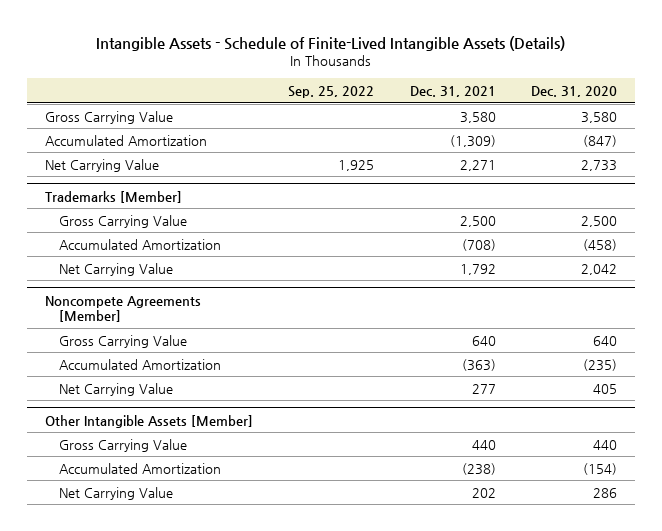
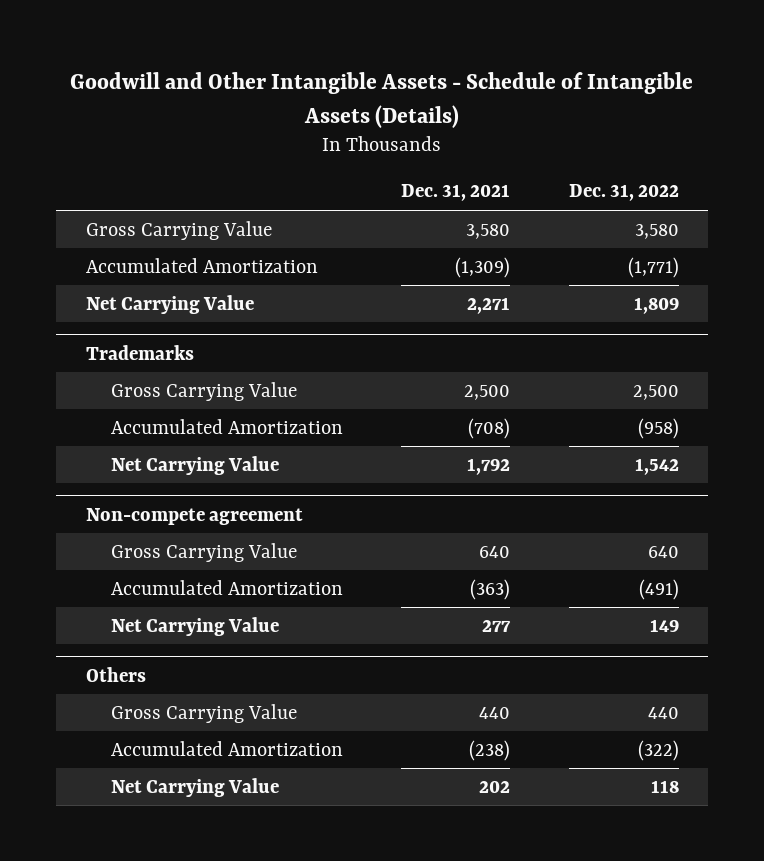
[96,35,566,51] Intangible Assets - Schedule of Finite-Lived Intangible Assets (Details) -> [70,72,694,128] Goodwill and Other Intangible Assets - Schedule of Intangible Assets (Details)
[288,86,375,99] Sep. 25, 2022 -> none
[531,86,618,98] Dec. 31, 2020 -> none
none -> [568,184,679,202] Dec. 31, 2022
[44,190,182,203] Trademarks [Member] -> [85,344,194,360] Trademarks
[44,295,201,323] Noncompete Agreements [Member] -> none
none -> [85,507,303,525] Non-compete agreement
[44,414,253,428] Other Intangible Assets [Member] -> [85,666,146,682] Others

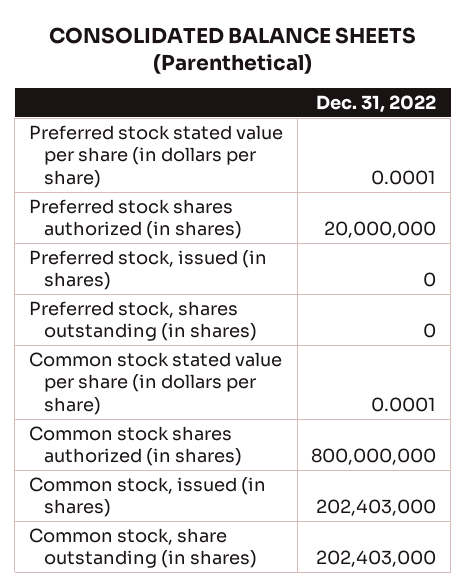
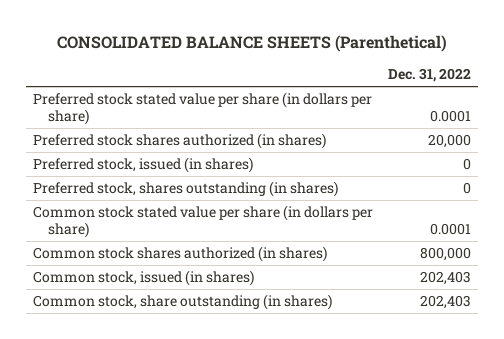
[324,221,437,239] 20,000,000 -> [427,134,471,149] 20,000
[311,448,437,466] 800,000,000 -> [419,247,471,262] 800,000
[316,499,437,517] 202,403,000 -> [419,271,471,286] 202,403
[316,550,437,568] 202,403,000 -> [419,295,471,310] 202,403

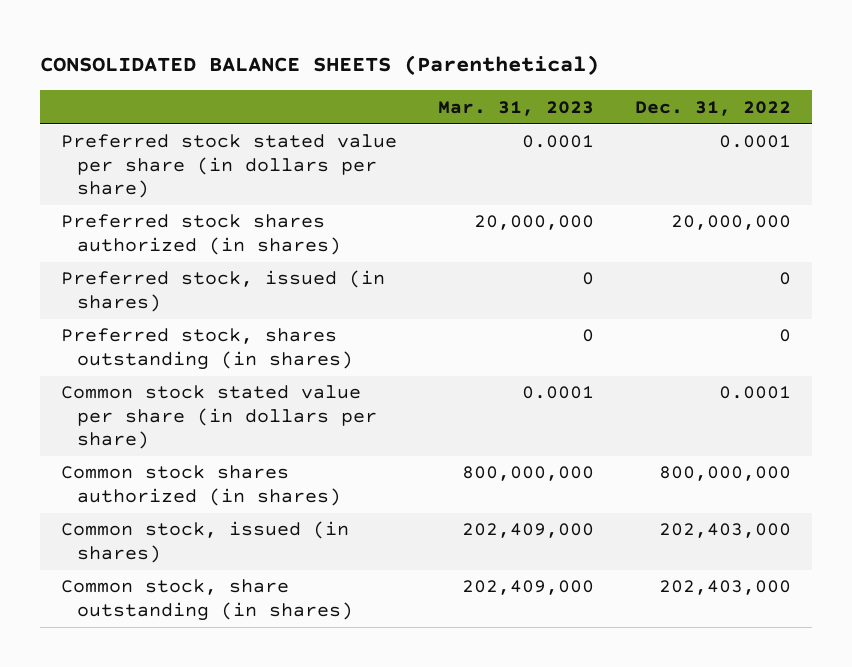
none -> [437,100,594,116] Mar. 31, 2023
[427,134,471,149] 20,000 -> [671,215,792,231] 20,000,000
[419,247,471,262] 800,000 -> [659,466,792,482] 800,000,000
[419,271,471,286] 202,403 -> [659,523,792,539] 202,403,000
[419,295,471,310] 202,403 -> [659,580,792,596] 202,403,000

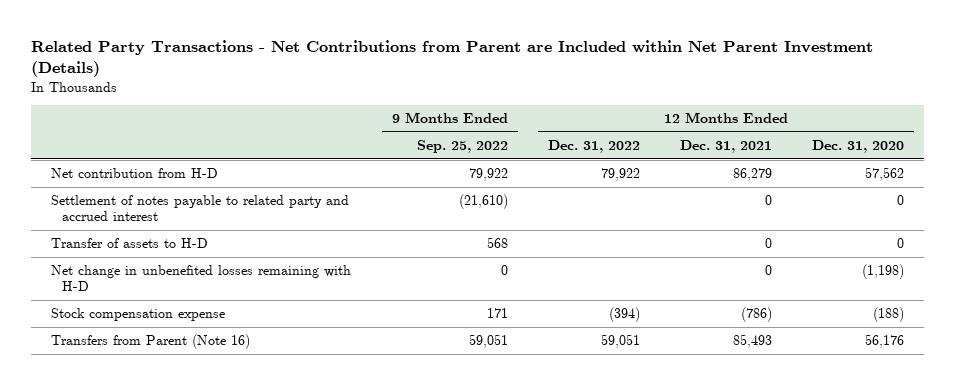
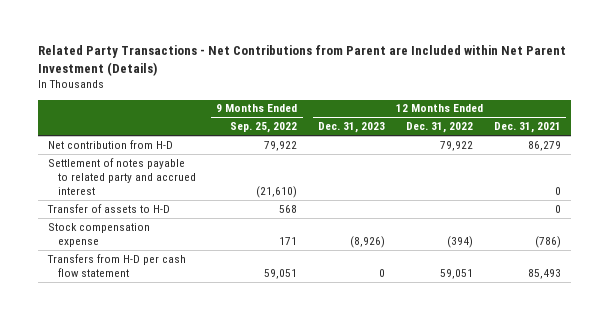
[811,139,904,153] Dec. 31, 2020 -> none
none -> [318,122,386,134] Dec. 31, 2023
[51,265,352,292] Net change in unbenefited losses remaining with H-D -> none
[51,334,251,350] Transfers from Parent (Note 16) -> [46,253,186,277] Transfers from H-D per cash flow statement

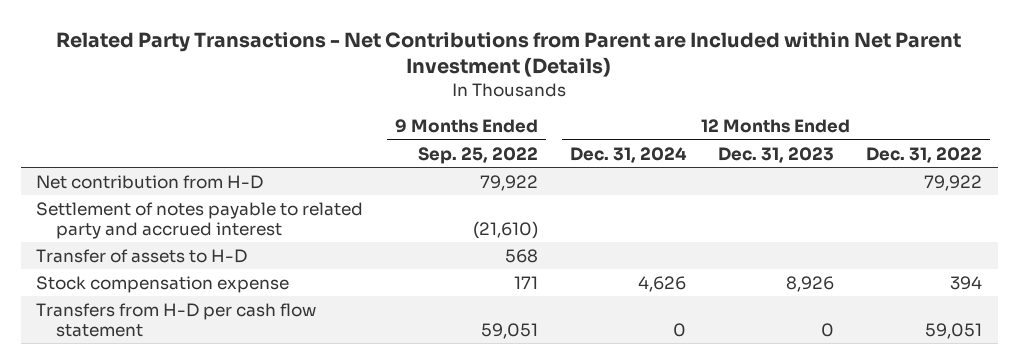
[493,122,561,134] Dec. 31, 2021 -> none
none -> [570,146,688,163] Dec. 31, 2024
[350,235,386,248] (8,926) -> [785,275,834,292] 8,926
[447,235,474,248] (394) -> [949,275,982,290] 394

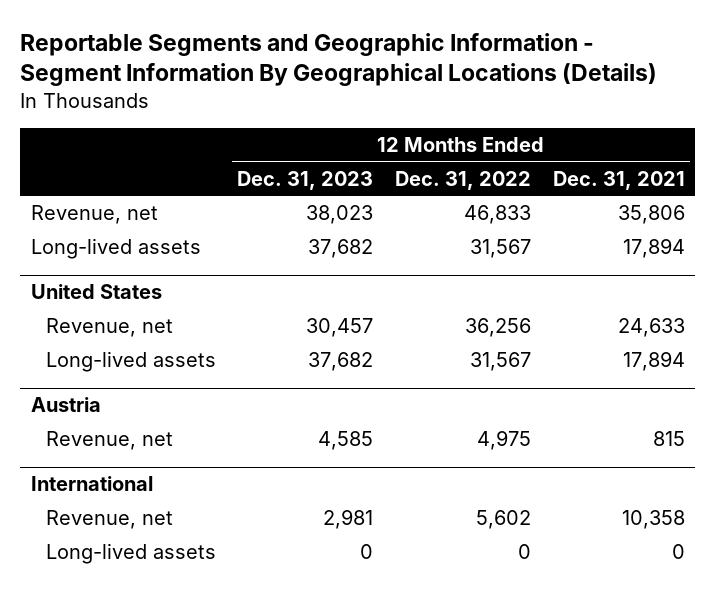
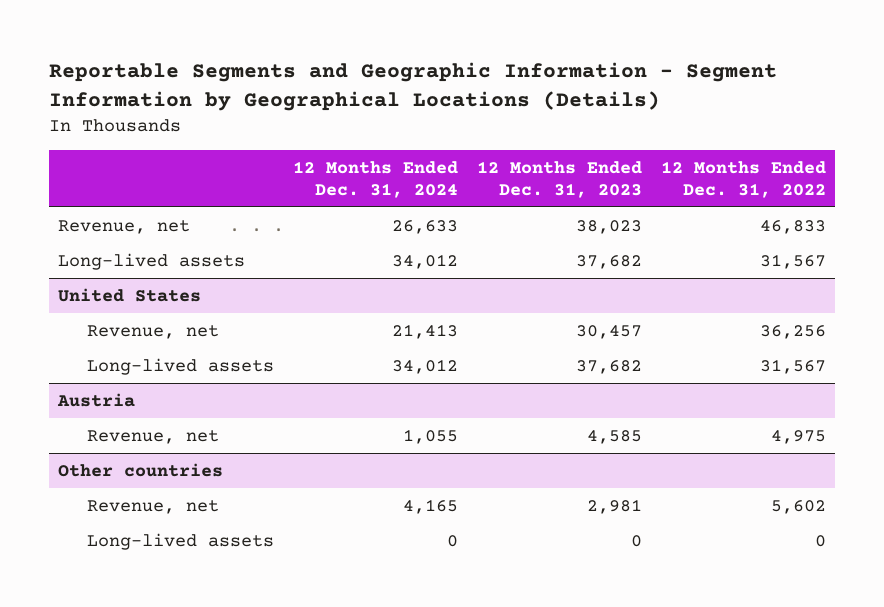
[19,32,657,87] Reportable Segments and Geographic Information - Segment Information By Geographical Locations (Details) -> [48,62,777,112] Reportable Segments and Geographic Information - Segment Information by Geographical Locations (Details)
[552,170,685,190] Dec. 31, 2021 -> none
none -> [293,160,459,198] 12 Months Ended Dec. 31, 2024
[30,476,153,492] International -> [58,462,224,477] Other countries

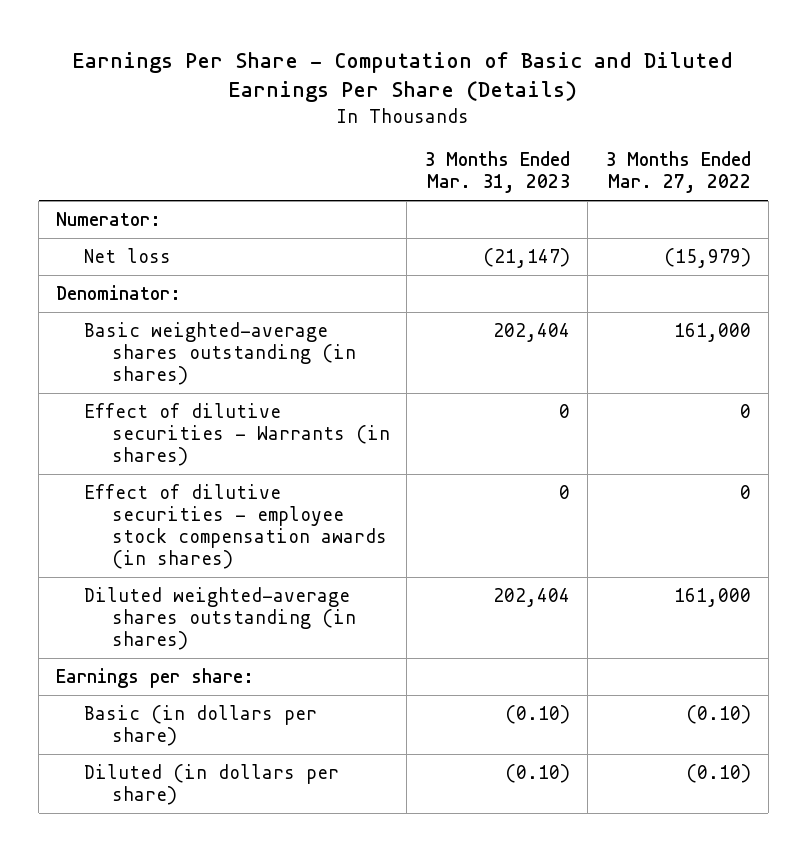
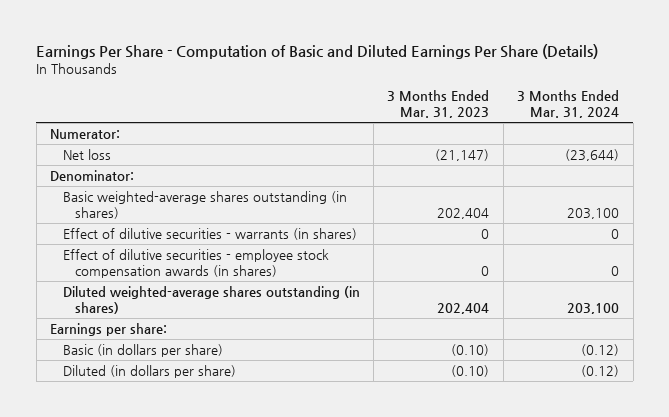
[604,151,751,194] 3 Months Ended Mar. 27, 2022 -> none
none -> [517,90,620,119] 3 Months Ended Mar. 31, 2024
[83,402,390,466] Effect of dilutive securities - Warrants (in shares) -> [62,228,357,241] Effect of dilutive securities - warrants (in shares)

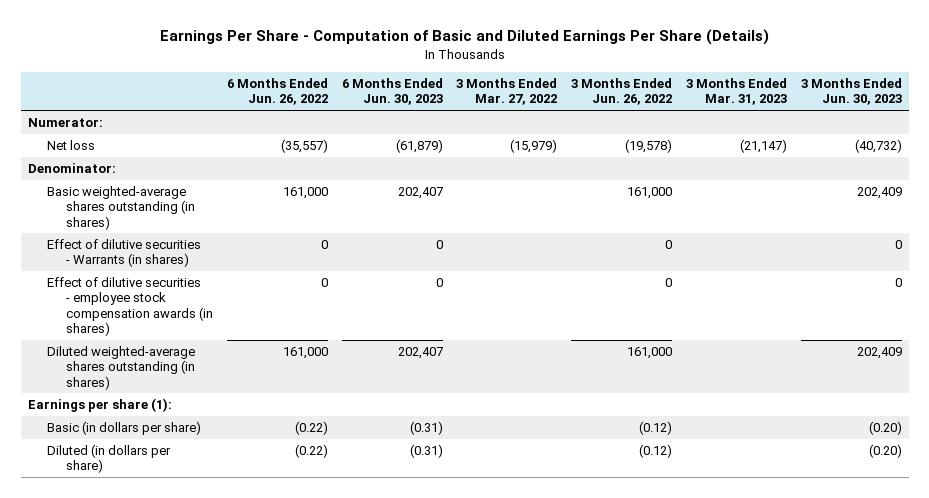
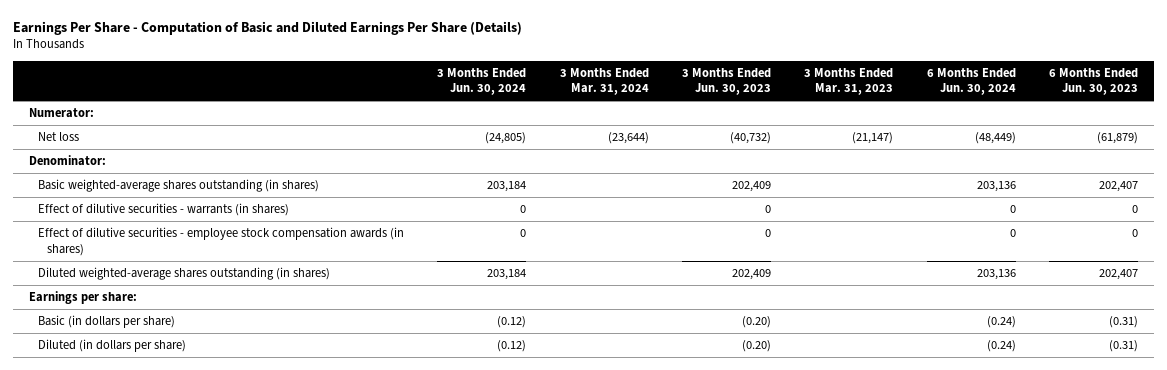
[226,78,328,106] 6 Months Ended Jun. 26, 2022 -> none
[456,78,558,106] 3 Months Ended Mar. 27, 2022 -> none
[571,78,673,106] 3 Months Ended Jun. 26, 2022 -> none
none -> [437,67,527,96] 3 Months Ended Jun. 30, 2024
none -> [559,67,649,96] 3 Months Ended Mar. 31, 2024
none -> [926,67,1016,96] 6 Months Ended Jun. 30, 2024
[46,239,201,268] Effect of dilutive securities - Warrants (in shares) -> [38,202,290,216] Effect of dilutive securities - warrants (in shares)
[27,398,172,413] Earnings per share (1): -> [29,290,138,304] Earnings per share:

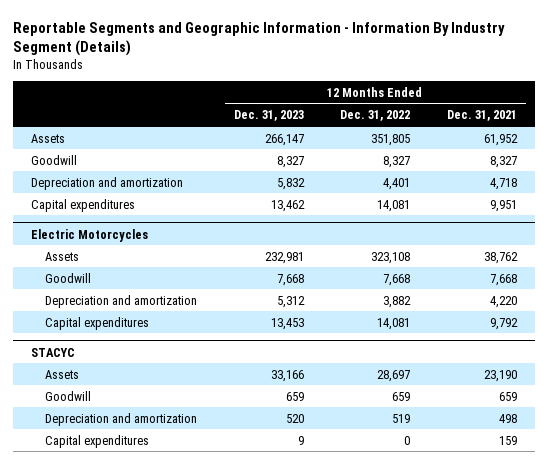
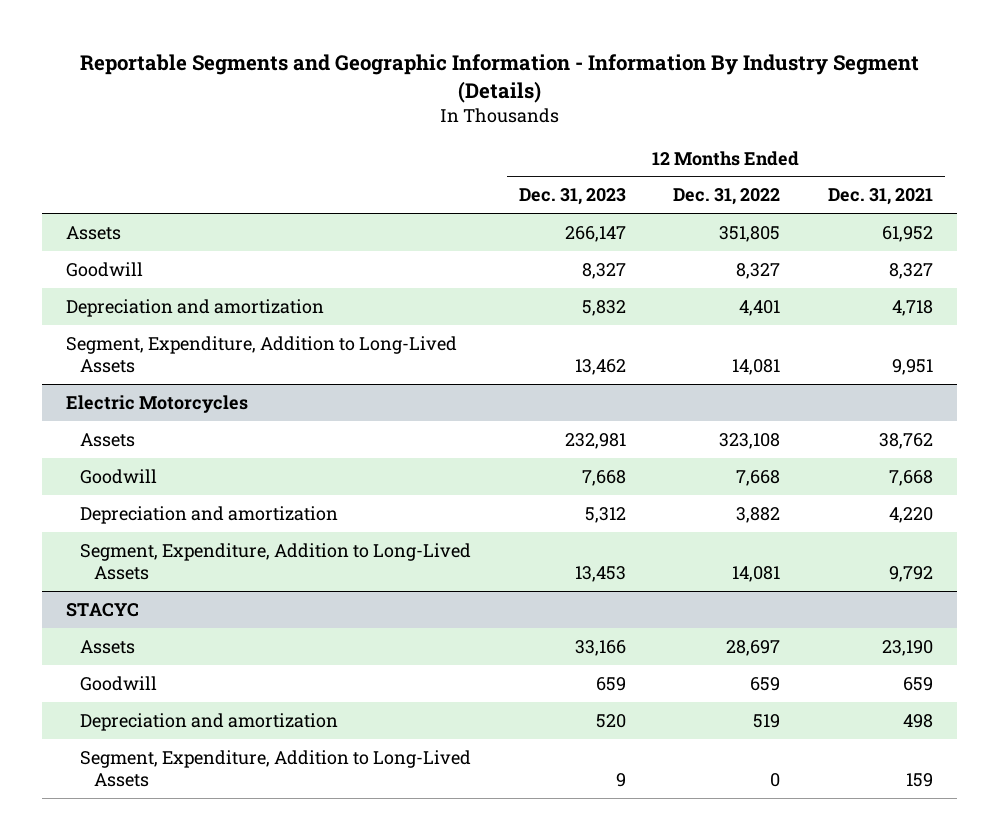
[31,198,136,212] Capital expenditures -> [66,335,458,374] Segment, Expenditure, Addition to Long-Lived Assets
[45,316,150,330] Capital expenditures -> [80,542,472,581] Segment, Expenditure, Addition to Long-Lived Assets
[45,434,150,448] Capital expenditures -> [80,749,472,788] Segment, Expenditure, Addition to Long-Lived Assets

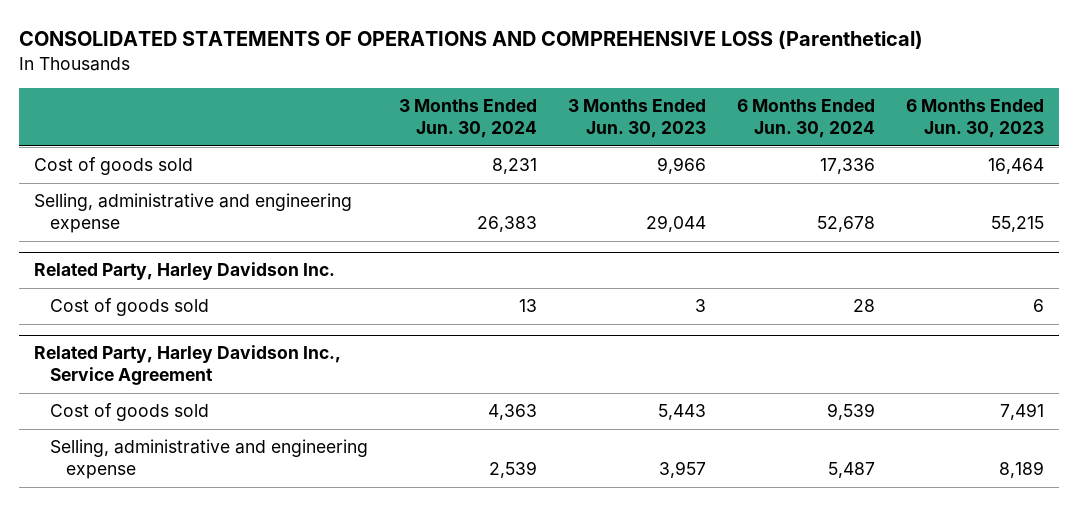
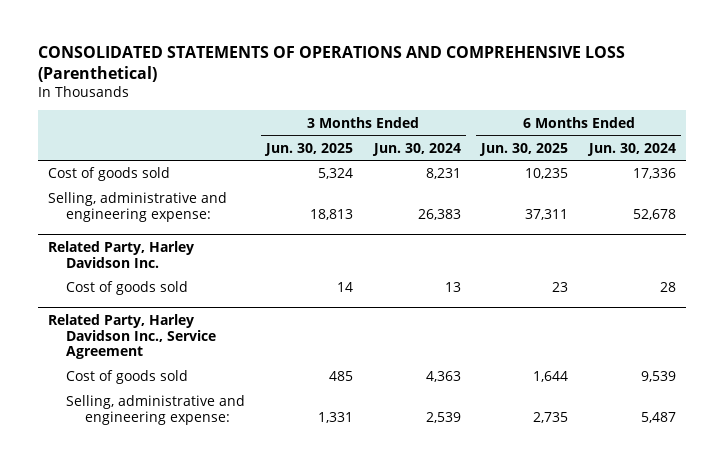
[567,98,706,138] 3 Months Ended Jun. 30, 2023 -> none
[905,98,1044,138] 6 Months Ended Jun. 30, 2023 -> none
none -> [264,142,354,156] Jun. 30, 2025
none -> [479,142,569,156] Jun. 30, 2025
[34,193,353,234] Selling, administrative and engineering expense -> [48,192,228,222] Selling, administrative and engineering expense:
[49,439,368,480] Selling, administrative and engineering expense -> [66,395,246,425] Selling, administrative and engineering expense:

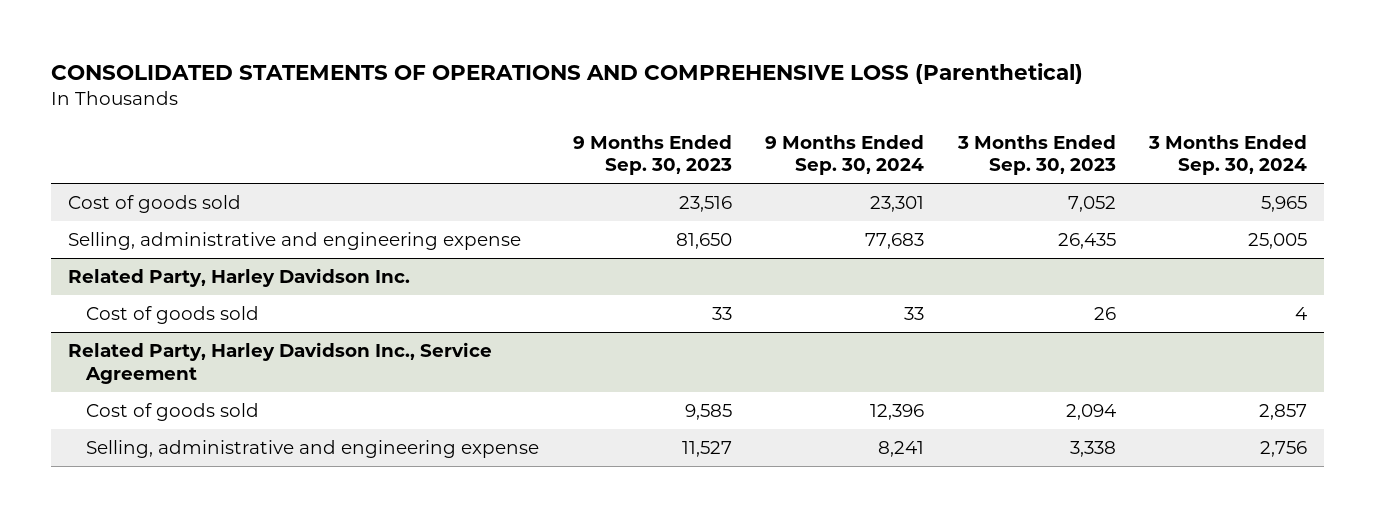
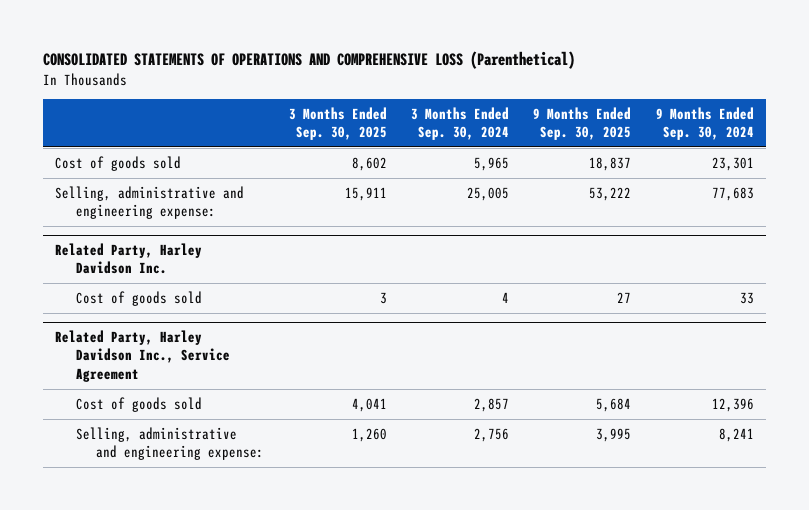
[572,134,732,176] 9 Months Ended Sep. 30, 2023 -> none
[956,134,1116,176] 3 Months Ended Sep. 30, 2023 -> none
none -> [288,106,387,141] 3 Months Ended Sep. 30, 2025
none -> [533,106,632,141] 9 Months Ended Sep. 30, 2025
[67,232,521,251] Selling, administrative and engineering expense -> [55,185,245,220] Selling, administrative and engineering expense:
[86,440,540,459] Selling, administrative and engineering expense -> [75,426,265,461] Selling, administrative and engineering expense:

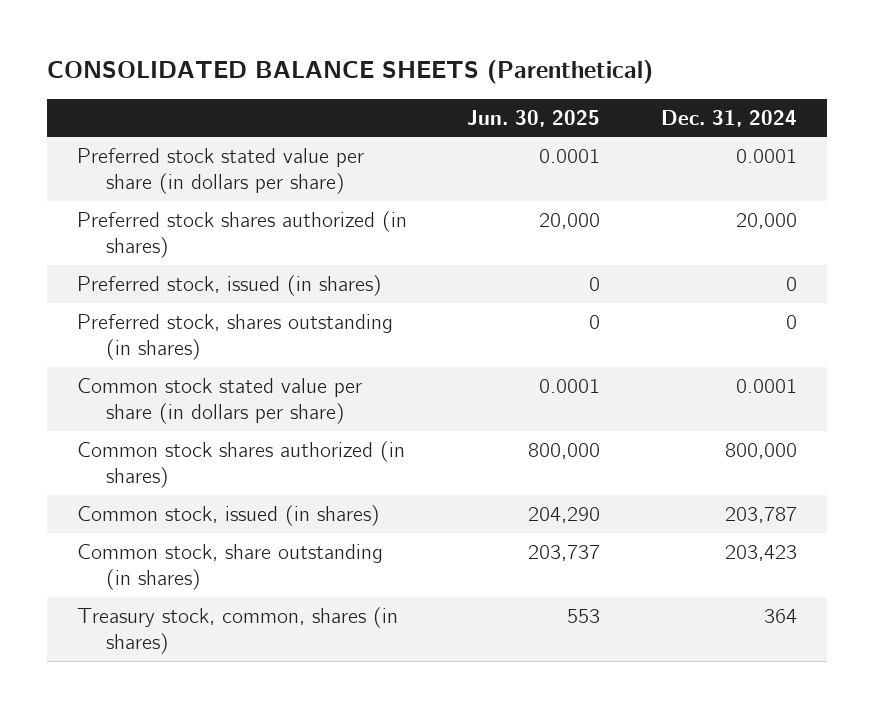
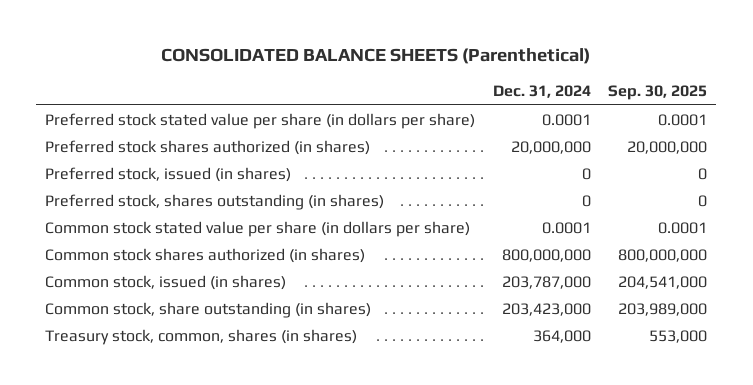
[467,109,601,127] Jun. 30, 2025 -> none
none -> [608,85,708,101] Sep. 30, 2025
[735,212,797,229] 20,000 -> [510,140,591,154] 20,000,000
[724,442,797,459] 800,000 -> [501,248,591,262] 800,000,000
[724,506,797,523] 203,787 -> [501,275,591,289] 203,787,000
[724,544,797,561] 203,423 -> [501,302,591,316] 203,423,000
[763,608,797,623] 364 -> [532,329,591,343] 364,000

